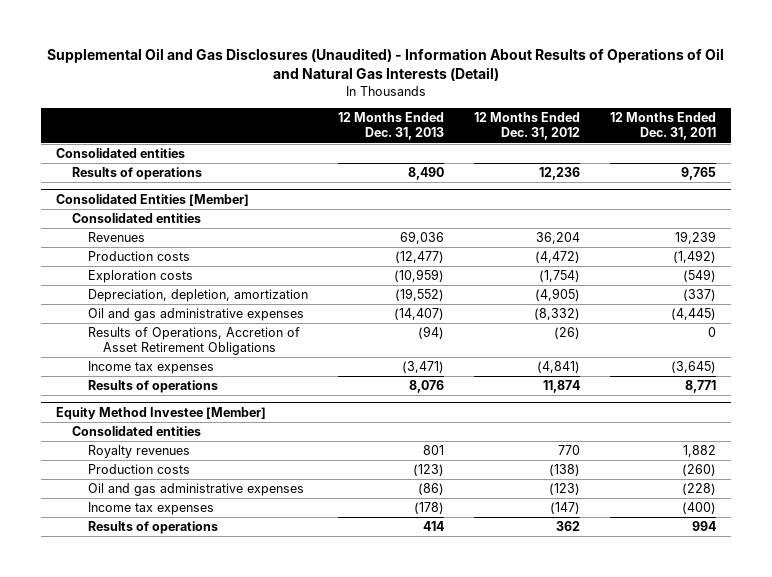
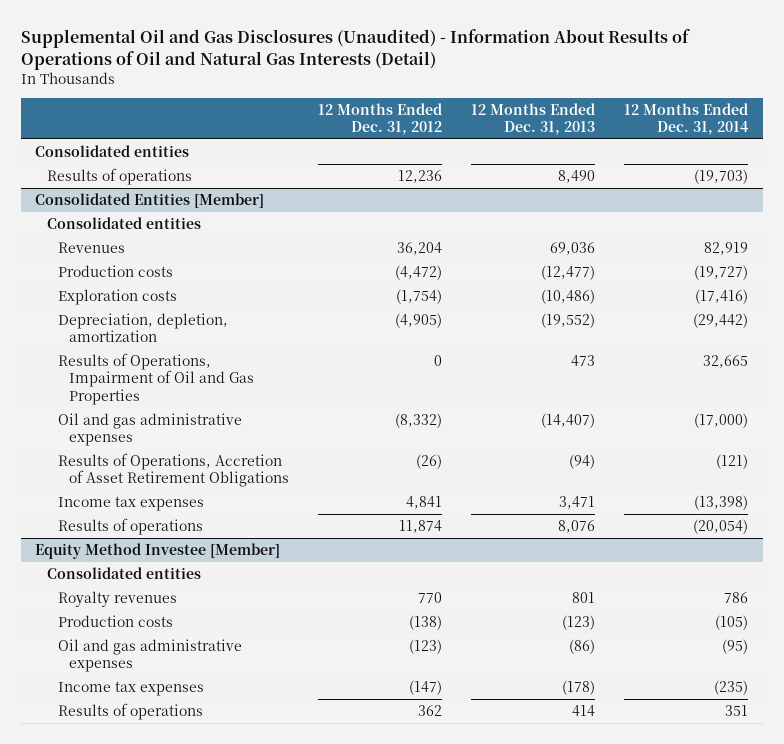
[609,112,716,141] 12 Months Ended Dec. 31, 2011 -> none
none -> [624,102,749,136] 12 Months Ended Dec. 31, 2014
[393,269,444,283] (10,959) -> [541,288,596,304] (10,486)
none -> [57,352,255,406] Results of Operations, Impairment of Oil and Gas Properties
[401,361,444,374] (3,471) -> [559,495,596,509] 3,471
[536,361,580,374] (4,841) -> [406,495,443,509] 4,841

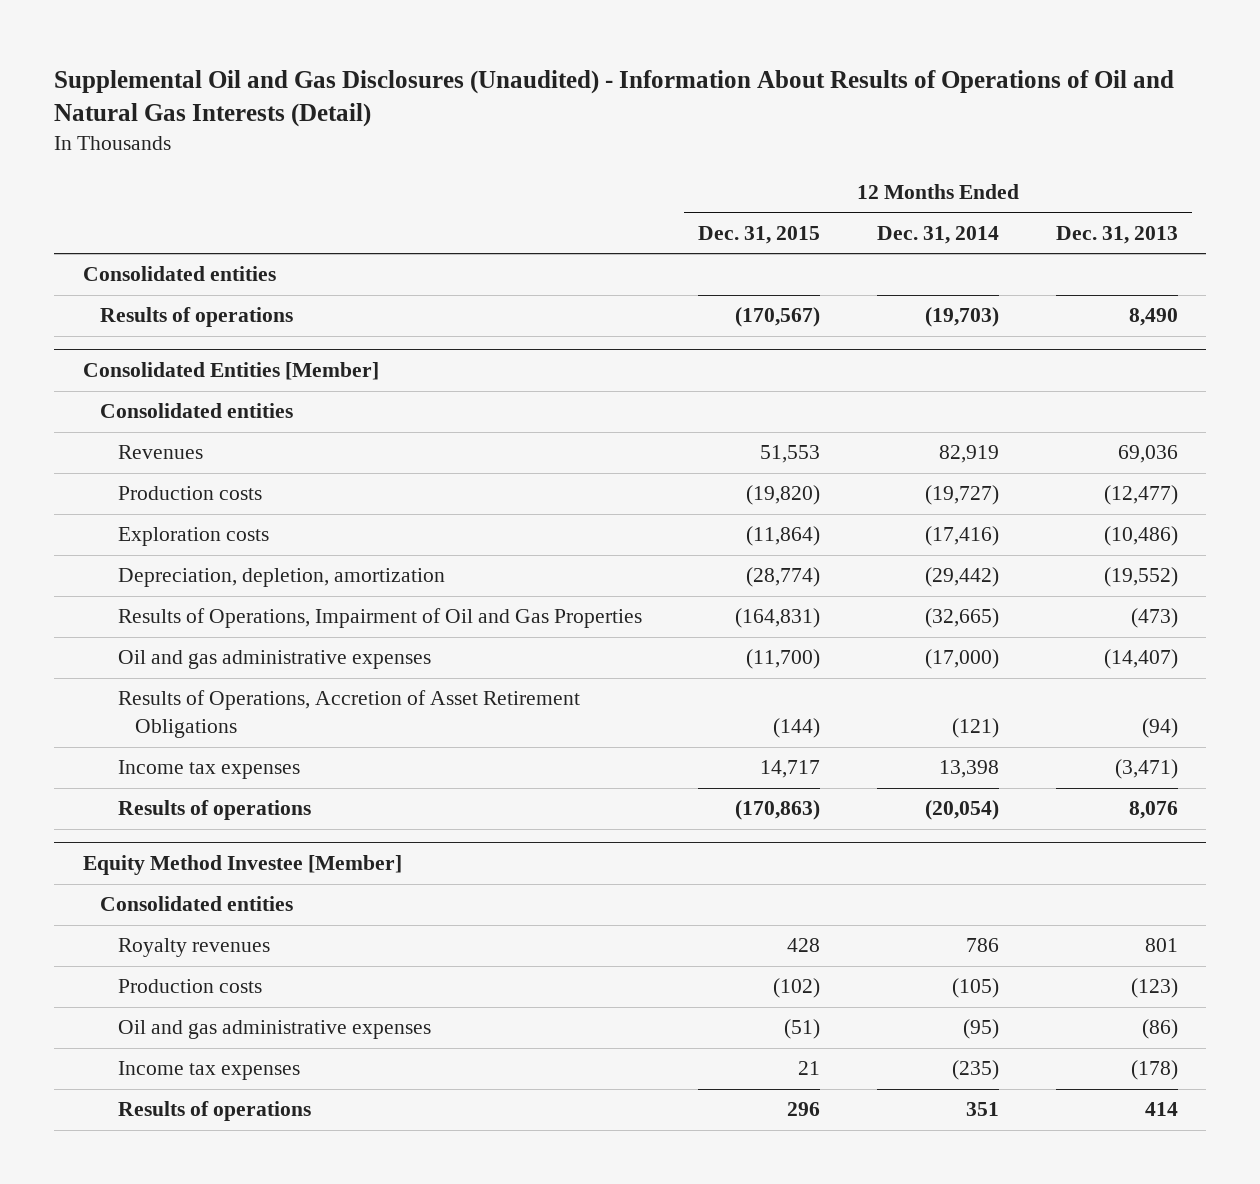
[318,102,443,136] 12 Months Ended Dec. 31, 2012 -> none
none -> [698,225,821,244] Dec. 31, 2015
[571,354,596,366] 473 -> [1130,608,1178,629] (473)
[703,354,749,368] 32,665 -> [925,608,1000,629] (32,665)
[559,495,596,509] 3,471 -> [1114,759,1178,780] (3,471)
[694,494,749,510] (13,398) -> [939,760,1000,779] 13,398

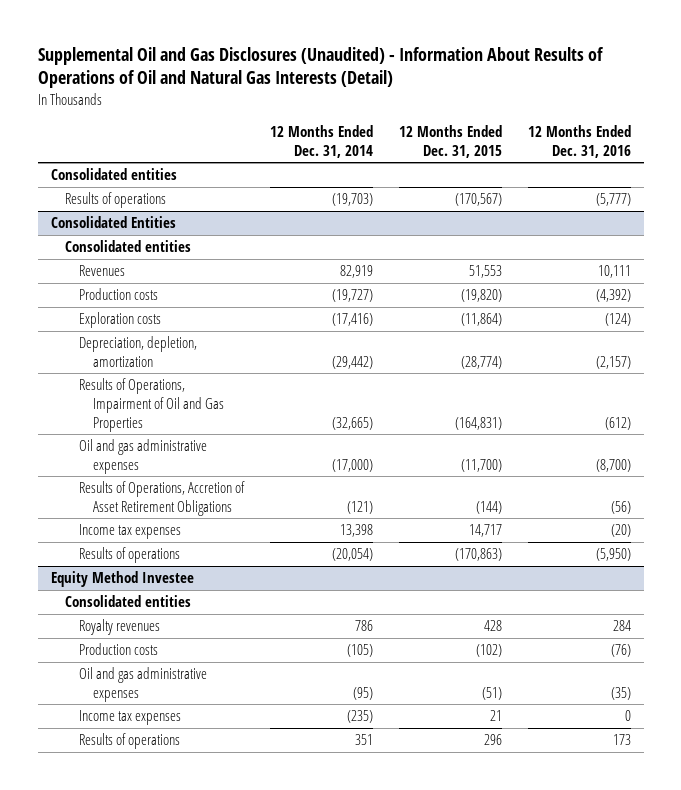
[1055,225,1178,244] Dec. 31, 2013 -> none
none -> [527,124,631,158] 12 Months Ended Dec. 31, 2016
[82,362,379,381] Consolidated Entities [Member] -> [50,216,176,229] Consolidated Entities
[82,855,402,876] Equity Method Investee [Member] -> [50,571,194,588] Equity Method Investee

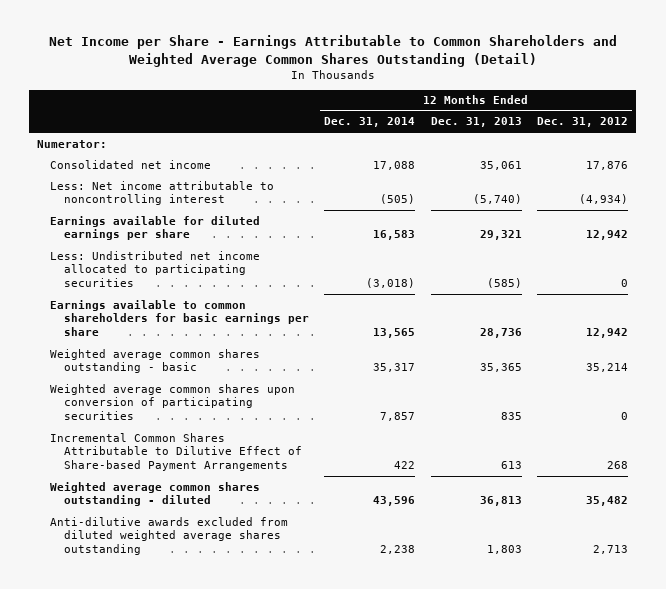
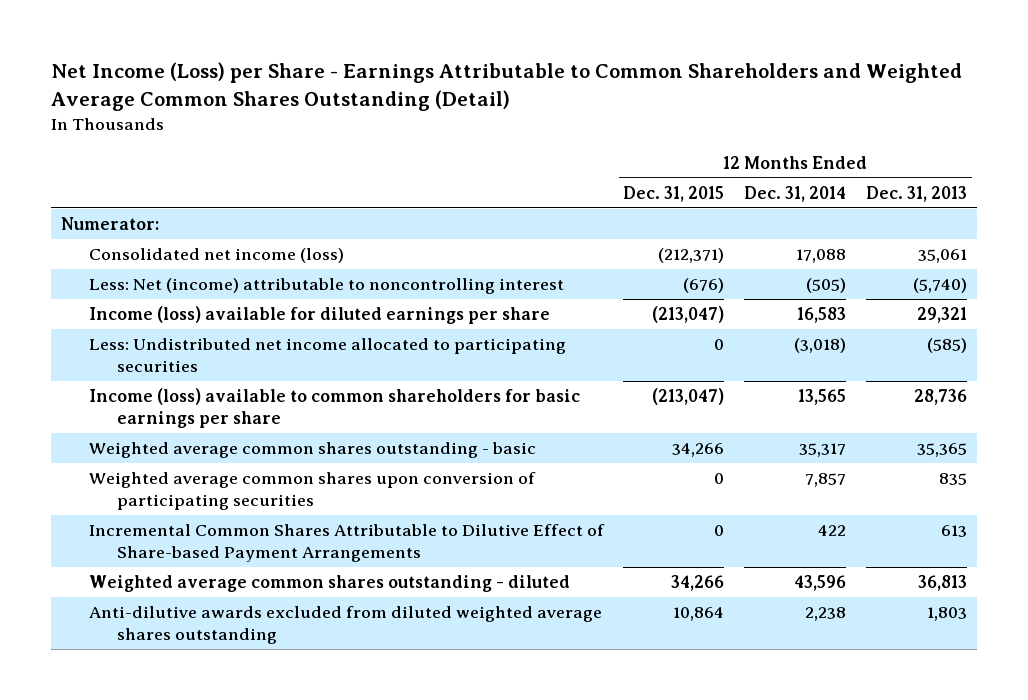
[48,35,617,67] Net Income per Share - Earnings Attributable to Common Shareholders and Weighted Average Common Shares Outstanding (Detail) -> [50,62,962,111] Net Income (Loss) per Share - Earnings Attributable to Common Shareholders and Weighted Average Common Shares Outstanding (Detail)
[537,117,629,128] Dec. 31, 2012 -> none
none -> [623,185,725,202] Dec. 31, 2015
[50,159,212,169] Consolidated net income -> [88,248,344,264] Consolidated net income (loss)
[50,180,275,206] Less: Net income attributable to noncontrolling interest -> [88,278,564,295] Less: Net (income) attributable to noncontrolling interest
[50,215,261,241] Earnings available for diluted earnings per share -> [88,306,550,325] Income (loss) available for diluted earnings per share
[50,299,309,337] Earnings available to common shareholders for basic earnings per share -> [88,388,580,429] Income (loss) available to common shareholders for basic earnings per share

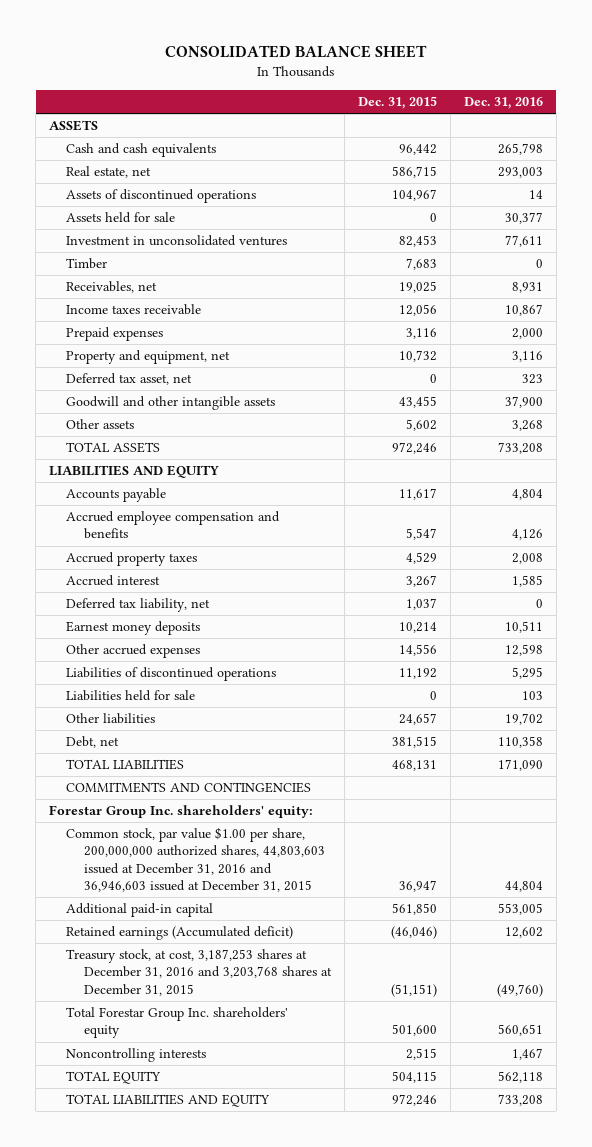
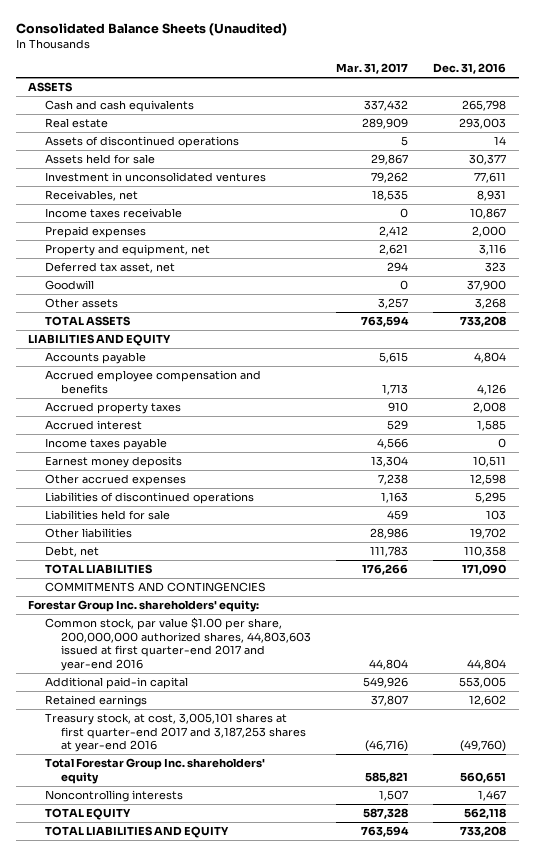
[164,45,427,59] CONSOLIDATED BALANCE SHEET -> [15,23,287,37] Consolidated Balance Sheets (Unaudited)
[357,95,437,109] Dec. 31, 2015 -> none
none -> [336,63,409,75] Mar. 31, 2017
[66,166,152,179] Real estate, net -> [44,118,108,129] Real estate
[66,258,108,270] Timber -> none
[66,396,276,411] Goodwill and other intangible assets -> [44,280,94,291] Goodwill
[66,598,211,613] Deferred tax liability, net -> none
none -> [44,438,167,451] Income taxes payable
[66,827,325,893] Common stock, par value $1.00 per share, 200,000,000 authorized shares, 44,803,603 issued at December 31, 2016 and 36,946,603 issued at December 31, 2015 -> [44,617,312,671] Common stock, par value $1.00 per share, 200,000,000 authorized shares, 44,803,603 issued at first quarter-end 2017 and year-end 2016
[66,926,294,941] Retained earnings (Accumulated deficit) -> [44,695,147,708] Retained earnings
[66,949,332,996] Treasury stock, at cost, 3,187,253 shares at December 31, 2016 and 3,203,768 shares at December 31, 2015 -> [44,713,307,753] Treasury stock, at cost, 3,005,101 shares at first quarter-end 2017 and 3,187,253 shares at year-end 2016

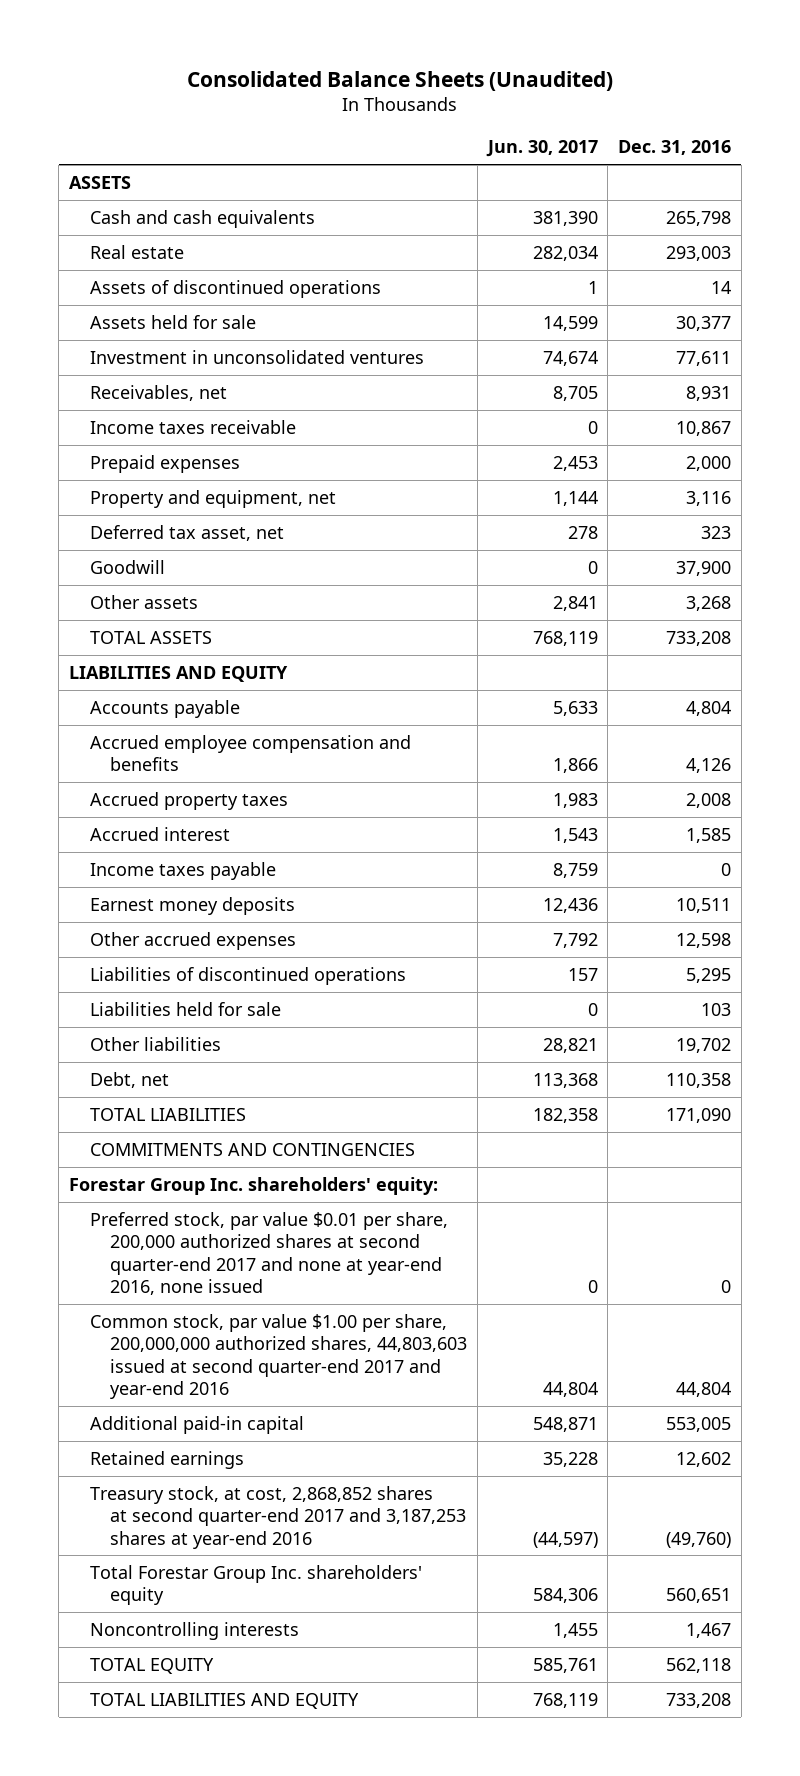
[336,63,409,75] Mar. 31, 2017 -> none
none -> [485,140,598,158] Jun. 30, 2017
none -> [89,1211,448,1295] Preferred stock, par value $0.01 per share, 200,000 authorized shares at second quarter-end 2017 and none at year-end 2016, none issued
[44,617,312,671] Common stock, par value $1.00 per share, 200,000,000 authorized shares, 44,803,603 issued at first quarter-end 2017 and year-end 2016 -> [89,1313,468,1399] Common stock, par value $1.00 per share, 200,000,000 authorized shares, 44,803,603 issued at second quarter-end 2017 and year-end 2016
[44,713,307,753] Treasury stock, at cost, 3,005,101 shares at first quarter-end 2017 and 3,187,253 shares at year-end 2016 -> [89,1485,467,1549] Treasury stock, at cost, 2,868,852 shares at second quarter-end 2017 and 3,187,253 shares at year-end 2016

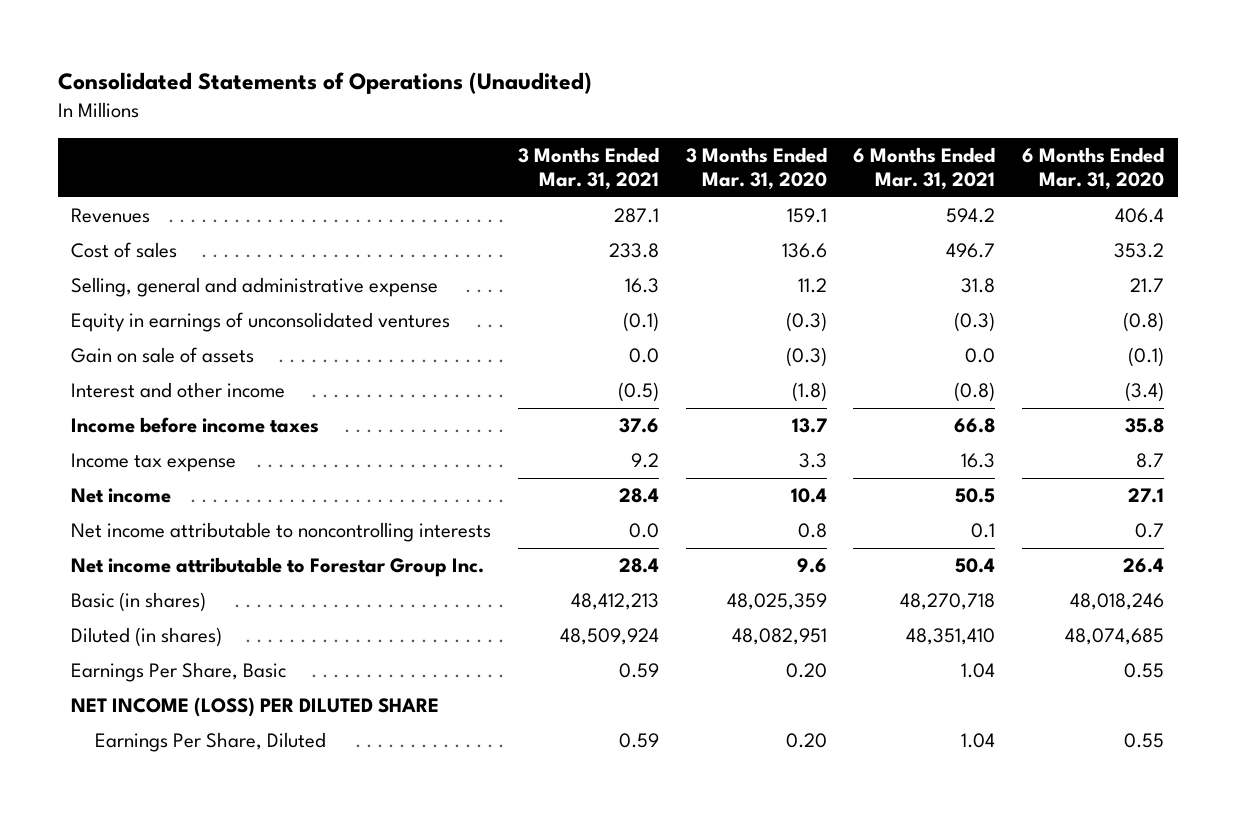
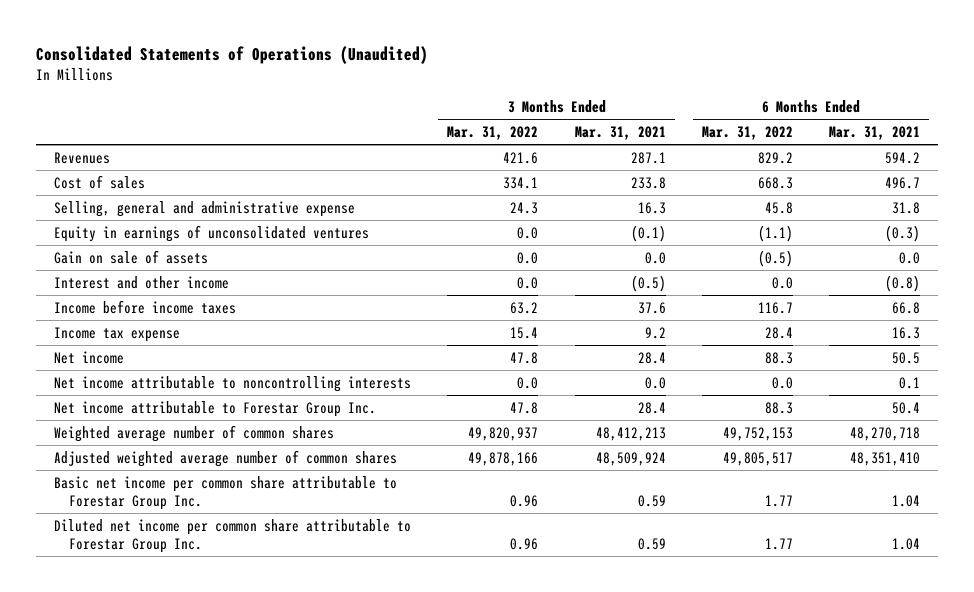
[685,147,827,191] 3 Months Ended Mar. 31, 2020 -> none
[1022,147,1165,191] 6 Months Ended Mar. 31, 2020 -> none
none -> [447,126,539,141] Mar. 31, 2022
none -> [701,126,793,141] Mar. 31, 2022
[70,697,439,718] NET INCOME (LOSS) PER DILUTED SHARE -> none
[70,592,206,613] Basic (in shares) -> [54,424,335,442] Weighted average number of common shares
[70,627,222,648] Diluted (in shares) -> [54,449,398,467] Adjusted weighted average number of common shares
[70,662,286,683] Earnings Per Share, Basic -> [54,475,398,511] Basic net income per common share attributable to Forestar Group Inc.
[95,732,327,753] Earnings Per Share, Diluted -> [54,518,412,554] Diluted net income per common share attributable to Forestar Group Inc.

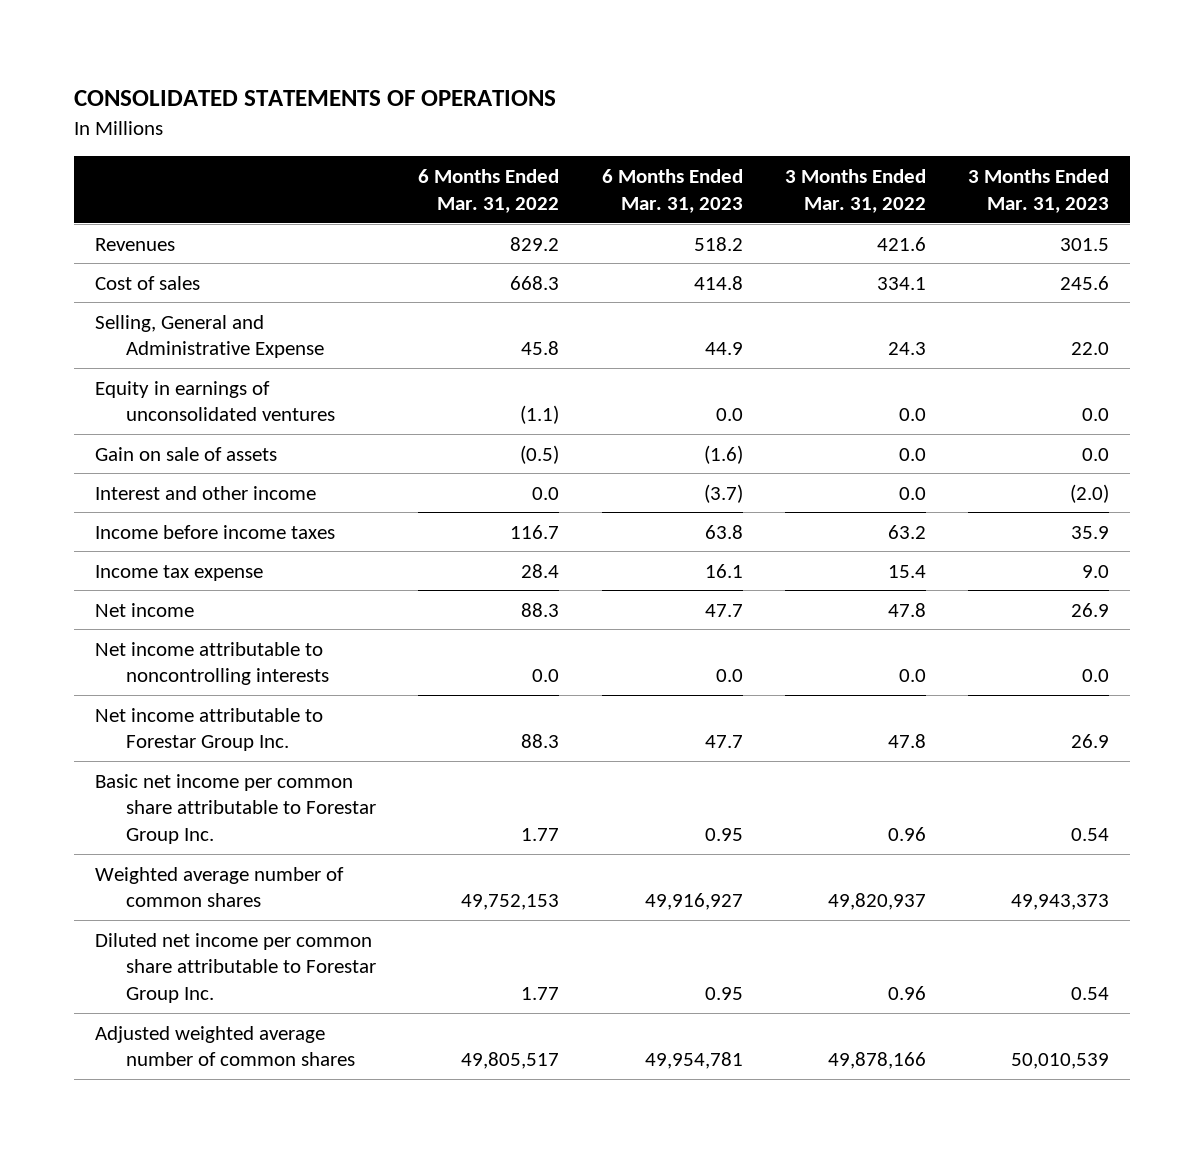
[36,45,429,64] Consolidated Statements of Operations (Unaudited) -> [73,90,556,107] CONSOLIDATED STATEMENTS OF OPERATIONS
[574,126,666,141] Mar. 31, 2021 -> none
[828,126,920,141] Mar. 31, 2021 -> none
none -> [601,168,743,213] 6 Months Ended Mar. 31, 2023
none -> [968,168,1110,213] 3 Months Ended Mar. 31, 2023
[54,200,356,217] Selling, general and administrative expense -> [94,314,324,359] Selling, General and Administrative Expense
[54,424,335,442] Weighted average number of common shares -> [94,866,344,908] Weighted average number of common shares
[54,449,398,467] Adjusted weighted average number of common shares -> [94,1025,355,1067] Adjusted weighted average number of common shares

